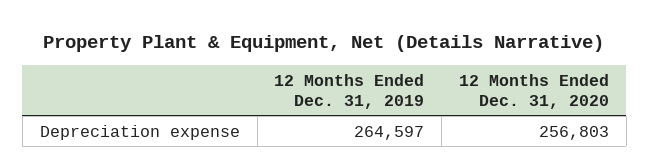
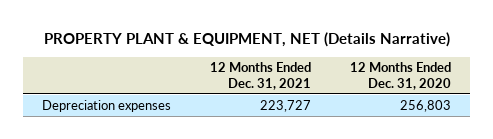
[43,35,605,53] Property Plant & Equipment, Net (Details Narrative) -> [43,31,450,47] PROPERTY PLANT & EQUIPMENT, NET (Details Narrative)
[274,73,425,109] 12 Months Ended Dec. 31, 2019 -> none
none -> [210,62,312,90] 12 Months Ended Dec. 31, 2021
[39,124,240,140] Depreciation expense -> [42,100,172,113] Depreciation expenses

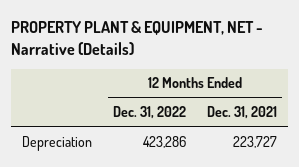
[43,31,450,47] PROPERTY PLANT & EQUIPMENT, NET (Details Narrative) -> [11,20,264,55] PROPERTY PLANT & EQUIPMENT, NET - Narrative (Details)
[349,62,451,90] 12 Months Ended Dec. 31, 2020 -> none
none -> [112,105,186,119] Dec. 31, 2022
[42,100,172,113] Depreciation expenses -> [21,135,92,151] Depreciation

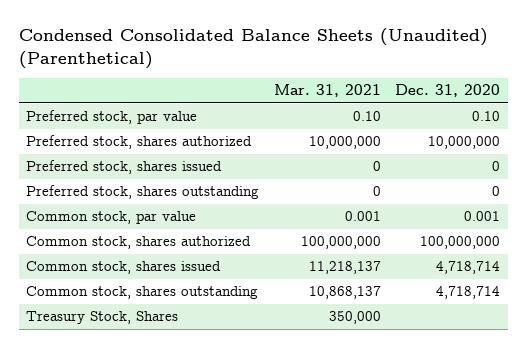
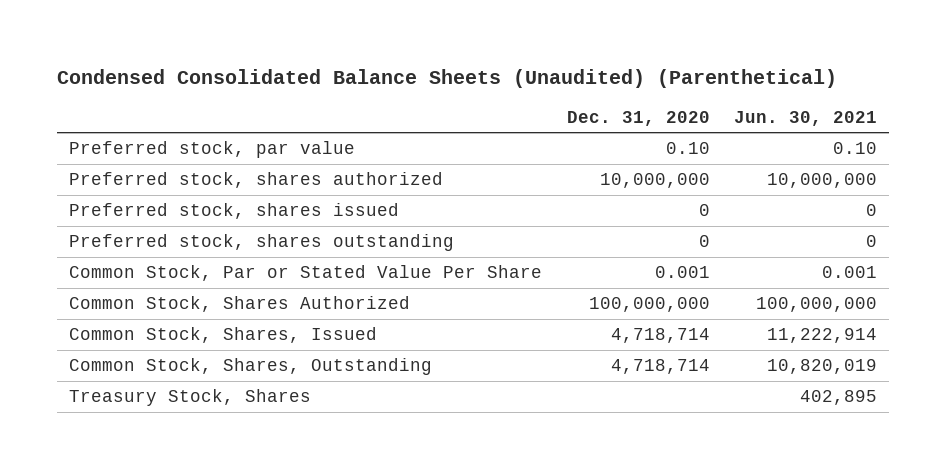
[273,84,381,98] Mar. 31, 2021 -> none
none -> [733,110,877,126] Jun. 30, 2021
[25,211,196,225] Common stock, par value -> [69,265,543,282] Common Stock, Par or Stated Value Per Share
[25,236,251,250] Common stock, shares authorized -> [69,296,411,313] Common Stock, Shares Authorized
[25,261,221,275] Common stock, shares issued -> [69,327,378,344] Common Stock, Shares, Issued
[25,286,258,300] Common stock, shares outstanding -> [69,358,433,376] Common Stock, Shares, Outstanding

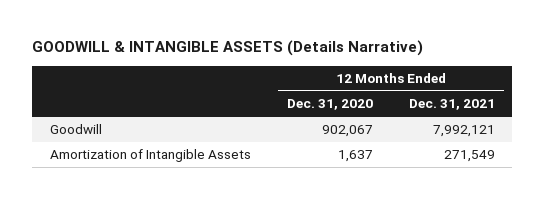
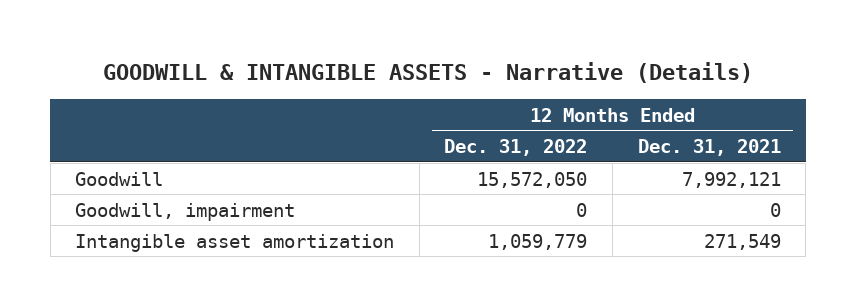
[31,40,423,57] GOODWILL & INTANGIBLE ASSETS (Details Narrative) -> [102,61,753,83] GOODWILL & INTANGIBLE ASSETS - Narrative (Details)
[286,99,373,111] Dec. 31, 2020 -> none
none -> [444,139,588,157] Dec. 31, 2022
none -> [75,202,296,221] Goodwill, impairment
[49,149,251,163] Amortization of Intangible Assets -> [75,233,395,252] Intangible asset amortization

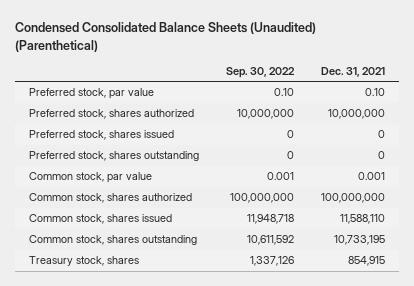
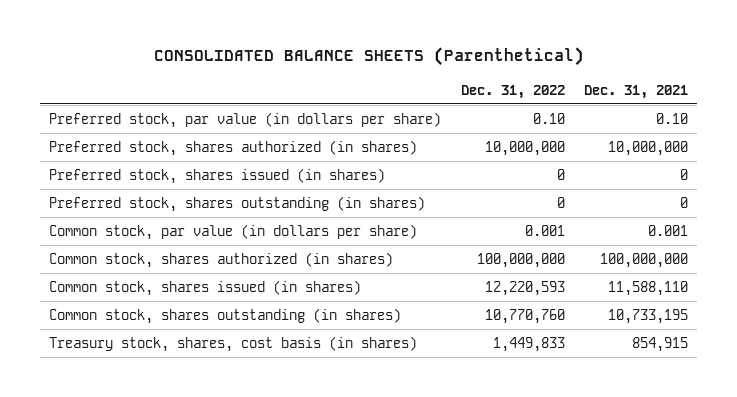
[15,22,317,52] Condensed Consolidated Balance Sheets (Unaudited) (Parenthetical) -> [153,47,584,67] CONSOLIDATED BALANCE SHEETS (Parenthetical)
[226,67,296,79] Sep. 30, 2022 -> none
none -> [460,84,565,99] Dec. 31, 2022
[28,88,154,100] Preferred stock, par value -> [49,112,442,129] Preferred stock, par value (in dollars per share)
[28,109,194,120] Preferred stock, shares authorized -> [49,140,418,157] Preferred stock, shares authorized (in shares)
[28,130,174,141] Preferred stock, shares issued -> [49,168,386,185] Preferred stock, shares issued (in shares)
[28,151,199,162] Preferred stock, shares outstanding -> [49,196,426,213] Preferred stock, shares outstanding (in shares)
[28,172,152,184] Common stock, par value -> [49,224,418,241] Common stock, par value (in dollars per share)
[28,193,192,204] Common stock, shares authorized -> [49,252,394,269] Common stock, shares authorized (in shares)
[28,214,172,225] Common stock, shares issued -> [49,280,362,297] Common stock, shares issued (in shares)
[28,235,197,246] Common stock, shares outstanding -> [49,308,402,325] Common stock, shares outstanding (in shares)
[28,256,139,267] Treasury stock, shares -> [49,336,418,353] Treasury stock, shares, cost basis (in shares)

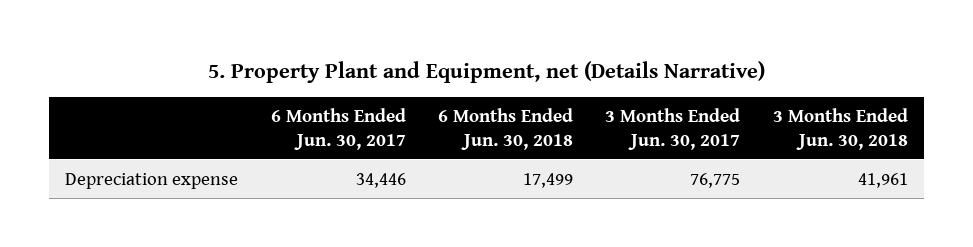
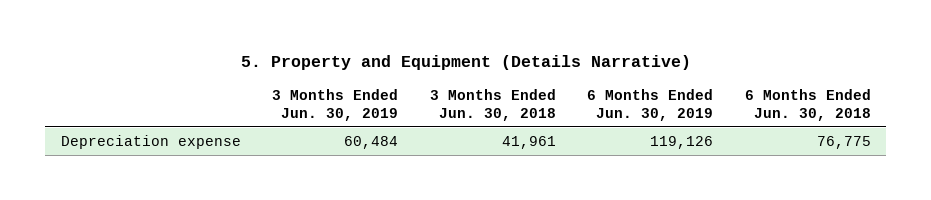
[207,61,765,84] 5. Property Plant and Equipment, net (Details Narrative) -> [240,55,691,71] 5. Property and Equipment (Details Narrative)
[270,108,406,150] 6 Months Ended Jun. 30, 2017 -> none
[605,108,741,150] 3 Months Ended Jun. 30, 2017 -> none
none -> [272,88,399,121] 3 Months Ended Jun. 30, 2019
none -> [587,88,714,121] 6 Months Ended Jun. 30, 2019
[523,172,574,188] 17,499 -> [816,136,871,150] 76,775

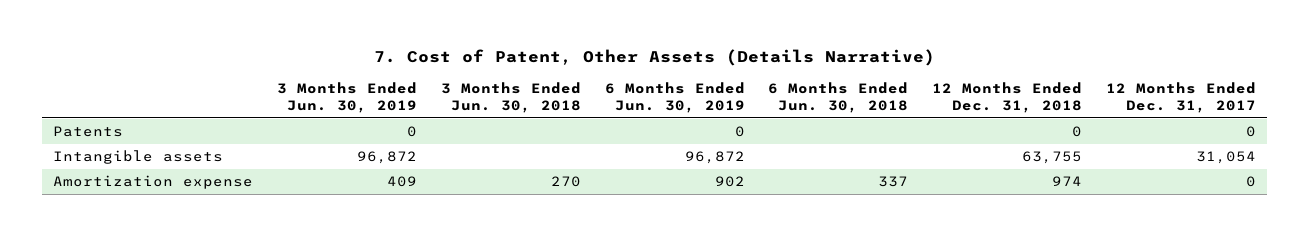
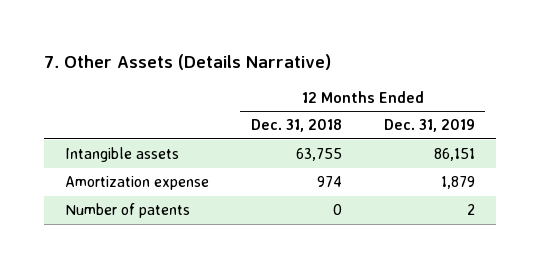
[373,49,935,67] 7. Cost of Patent, Other Assets (Details Narrative) -> [44,54,332,71] 7. Other Assets (Details Narrative)
[277,81,418,113] 3 Months Ended Jun. 30, 2019 -> none
[440,81,581,113] 3 Months Ended Jun. 30, 2018 -> none
[604,81,745,113] 6 Months Ended Jun. 30, 2019 -> none
[768,81,909,113] 6 Months Ended Jun. 30, 2018 -> none
[1105,81,1256,113] 12 Months Ended Dec. 31, 2017 -> none
none -> [383,119,475,133] Dec. 31, 2019
[53,126,124,138] Patents -> none
none -> [65,203,191,219] Number of patents

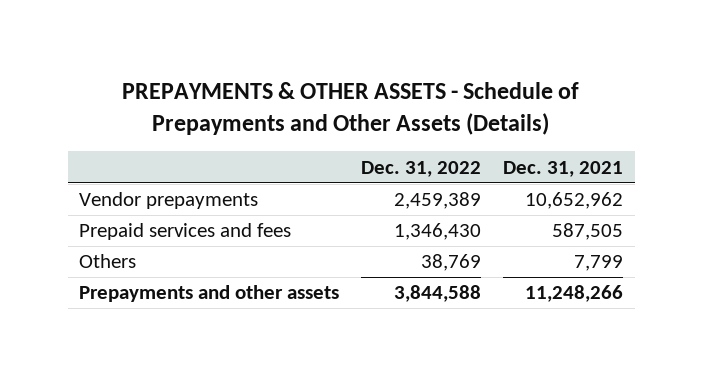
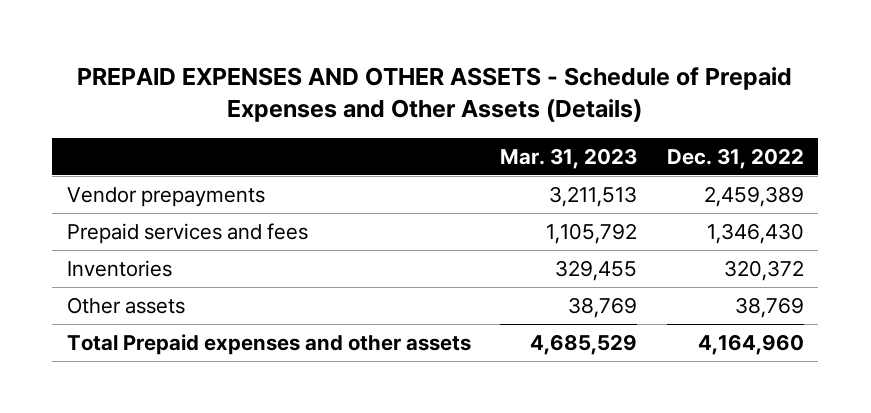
[122,82,580,135] PREPAYMENTS & OTHER ASSETS - Schedule of Prepayments and Other Assets (Details) -> [77,66,793,123] PREPAID EXPENSES AND OTHER ASSETS - Schedule of Prepaid Expenses and Other Assets (Details)
[503,160,624,177] Dec. 31, 2021 -> none
none -> [500,147,638,169] Mar. 31, 2023
none -> [66,259,172,277] Inventories
[78,254,136,269] Others -> [66,296,185,314] Other assets
[78,285,339,303] Prepayments and other assets -> [66,333,471,355] Total Prepaid expenses and other assets
[394,285,482,303] 3,844,588 -> [697,333,804,355] 4,164,960

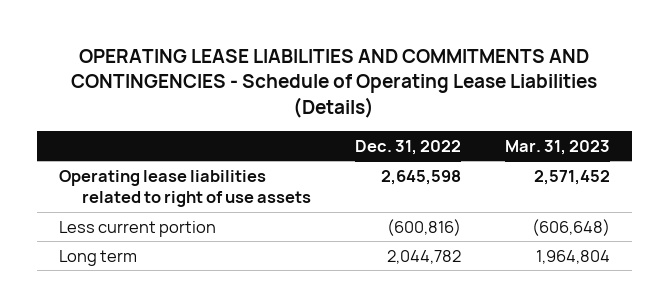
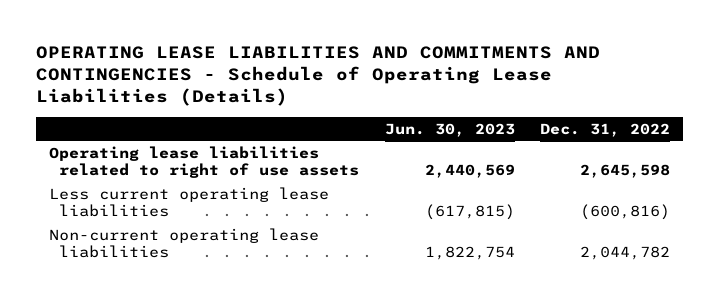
[504,139,610,155] Mar. 31, 2023 -> none
none -> [384,122,515,137] Jun. 30, 2023
[58,220,216,237] Less current portion -> [48,186,329,218] Less current operating lease liabilities
[58,249,137,266] Long term -> [48,227,319,259] Non-current operating lease liabilities

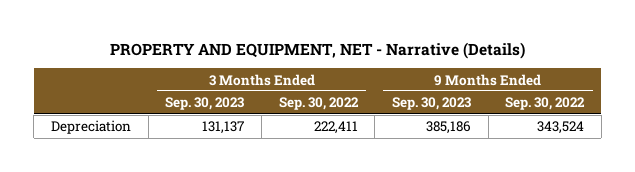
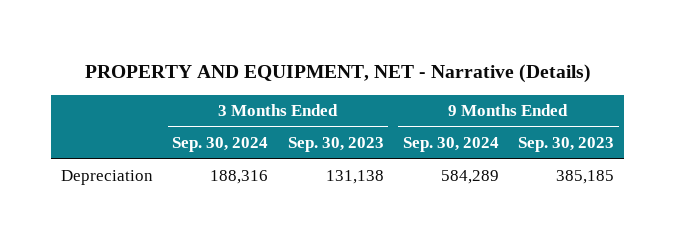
[278,97,359,111] Sep. 30, 2022 -> none
[505,97,586,111] Sep. 30, 2022 -> none
none -> [172,137,269,153] Sep. 30, 2024
none -> [402,137,499,153] Sep. 30, 2024
[202,121,245,135] 131,137 -> [325,170,384,185] 131,138
[425,121,471,135] 385,186 -> [556,170,615,185] 385,185

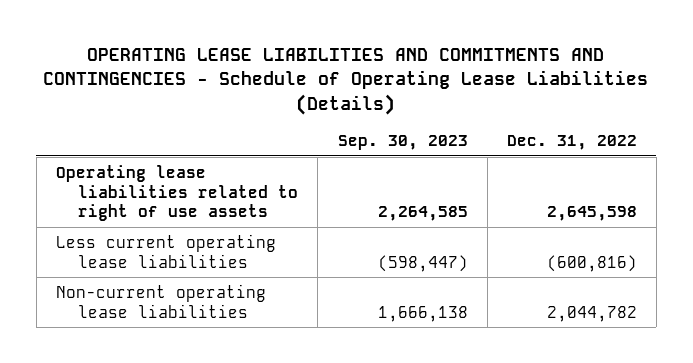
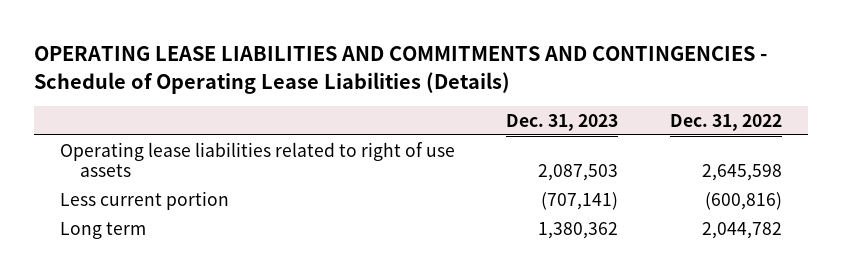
[337,135,468,151] Sep. 30, 2023 -> none
none -> [506,113,619,131] Dec. 31, 2023
[55,233,276,268] Less current operating lease liabilities -> [60,190,230,210] Less current portion
[55,283,266,318] Non-current operating lease liabilities -> [60,221,147,239] Long term

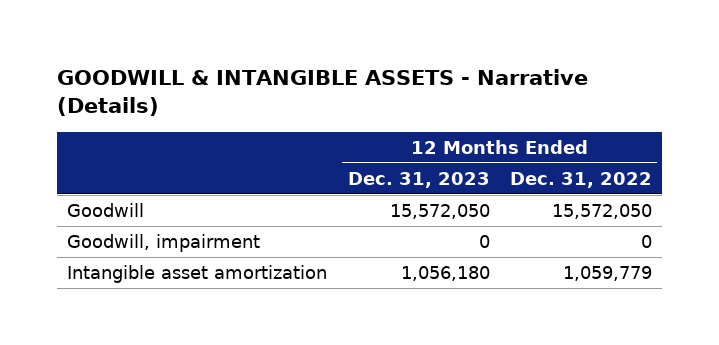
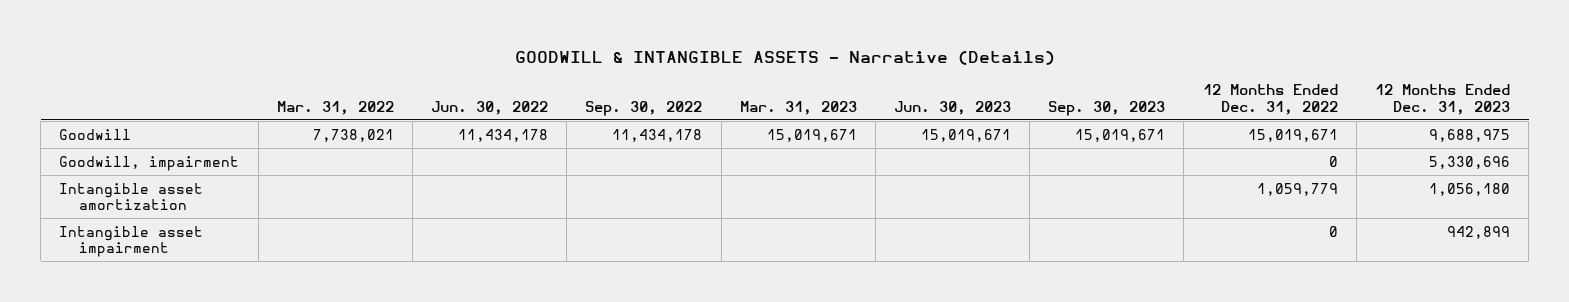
none -> [276,100,394,115] Mar. 31, 2022
none -> [431,100,549,115] Jun. 30, 2022
none -> [585,100,703,116] Sep. 30, 2022
none -> [739,100,857,115] Mar. 31, 2023
none -> [893,100,1011,115] Jun. 30, 2023
none -> [1048,100,1166,116] Sep. 30, 2023
[389,204,490,220] 15,572,050 -> [1428,128,1510,142] 9,688,975
[552,204,653,220] 15,572,050 -> [1247,128,1338,142] 15,019,671
[478,235,490,249] 0 -> [1428,155,1510,169] 5,330,696
none -> [59,225,204,258] Intangible asset impairment

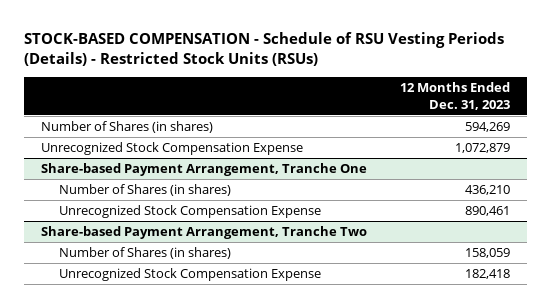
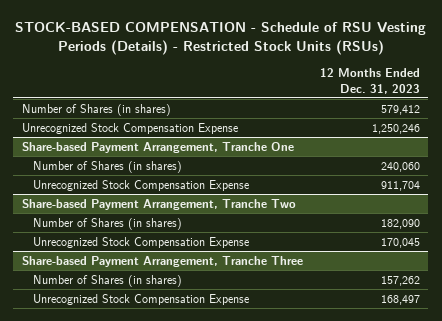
[465,122,511,133] 594,269 -> [380,104,420,115] 579,412
[455,143,511,154] 1,072,879 -> [371,123,420,134] 1,250,246
[465,185,511,196] 436,210 -> [380,161,420,172] 240,060
[465,206,511,217] 890,461 -> [380,180,420,191] 911,704
[465,248,511,259] 158,059 -> [380,218,420,229] 182,090
[465,269,511,280] 182,418 -> [380,237,420,248] 170,045
none -> [21,255,303,267] Share-based Payment Arrangement, Tranche Three
none -> [32,274,182,287] Number of Shares (in shares)
none -> [32,293,249,305] Unrecognized Stock Compensation Expense

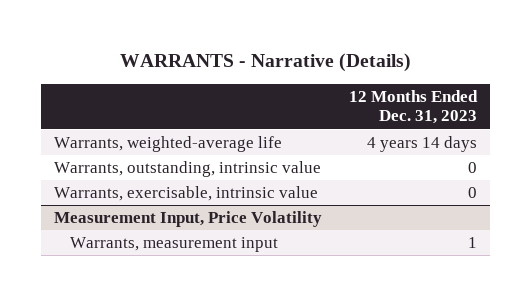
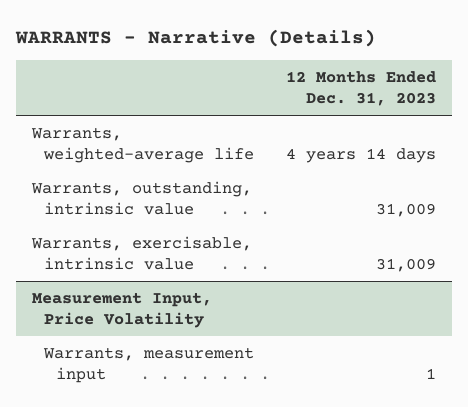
[468,162,478,174] 0 -> [375,203,436,218] 31,009
[468,187,478,199] 0 -> [375,258,436,273] 31,009

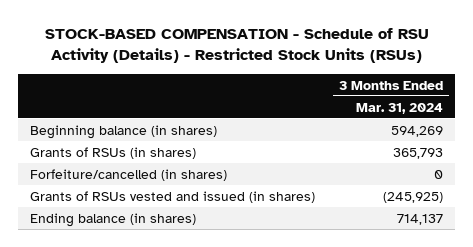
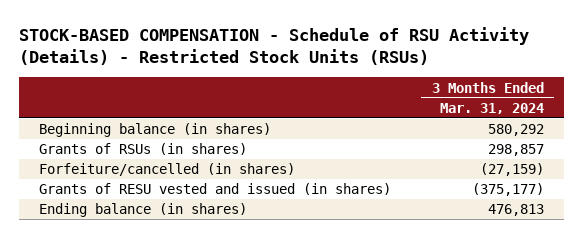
[390,125,443,137] 594,269 -> [487,124,544,137] 580,292
[392,147,443,159] 365,793 -> [487,144,544,157] 298,857
[433,169,443,179] 0 -> [479,163,544,177] (27,159)
[30,190,316,203] Grants of RSUs vested and issued (in shares) -> [39,183,392,196] Grants of RESU vested and issued (in shares)
[382,191,443,203] (245,925) -> [471,183,544,197] (375,177)
[396,213,443,225] 714,137 -> [487,204,544,217] 476,813

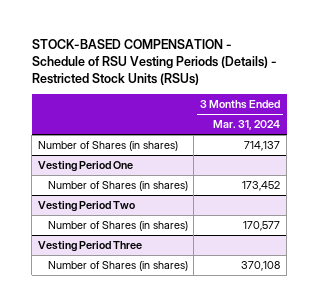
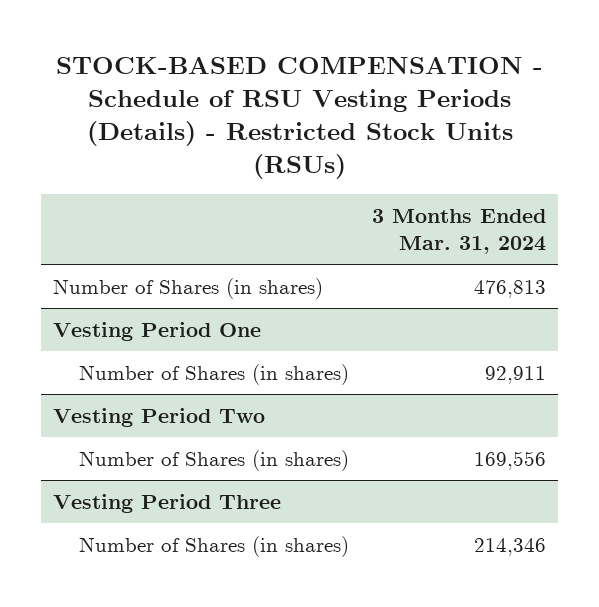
[244,141,281,152] 714,137 -> [474,279,547,298] 476,813
[242,181,281,192] 173,452 -> [485,365,547,384] 92,911
[243,221,281,232] 170,577 -> [474,450,547,470] 169,556
[241,261,281,272] 370,108 -> [474,537,547,556] 214,346

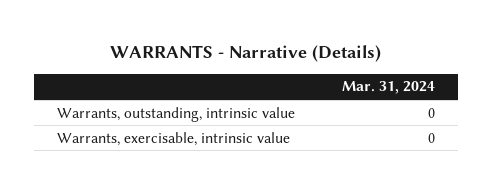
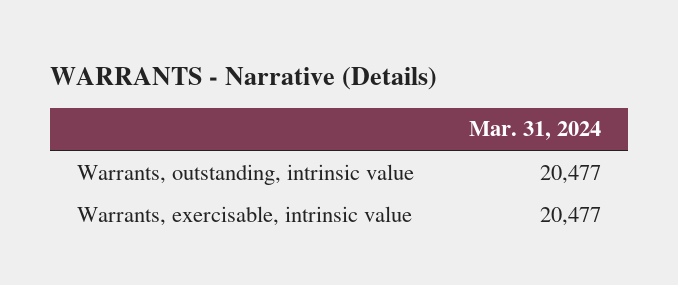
[427,107,435,118] 0 -> [539,164,601,184] 20,477
[427,132,435,143] 0 -> [539,206,601,226] 20,477

